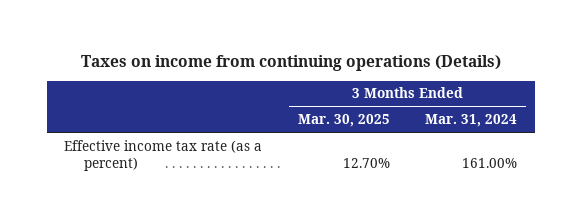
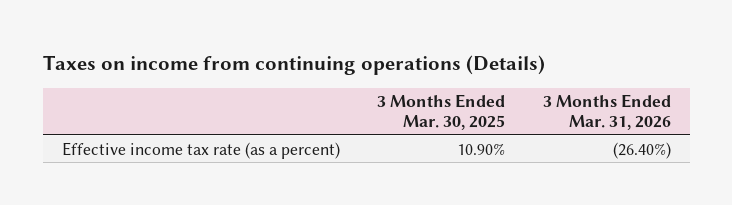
[425,114,518,128] Mar. 31, 2024 -> none
none -> [542,93,671,131] 3 Months Ended Mar. 31, 2026
[342,157,390,168] 12.70% -> [457,142,506,155] 10.90%

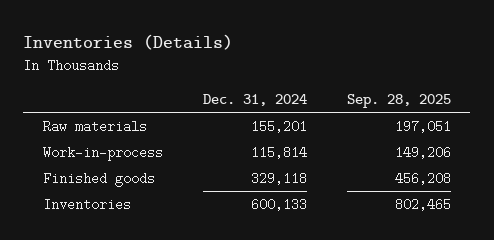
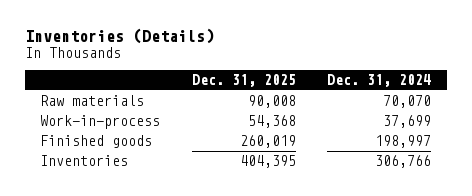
[346,93,451,108] Sep. 28, 2025 -> none
none -> [191,74,296,88] Dec. 31, 2025
[250,120,307,134] 155,201 -> [383,95,432,109] 70,070
[250,146,307,160] 115,814 -> [383,115,432,129] 37,699
[250,172,307,186] 329,118 -> [375,135,432,149] 198,997
[250,198,307,212] 600,133 -> [375,155,432,169] 306,766

